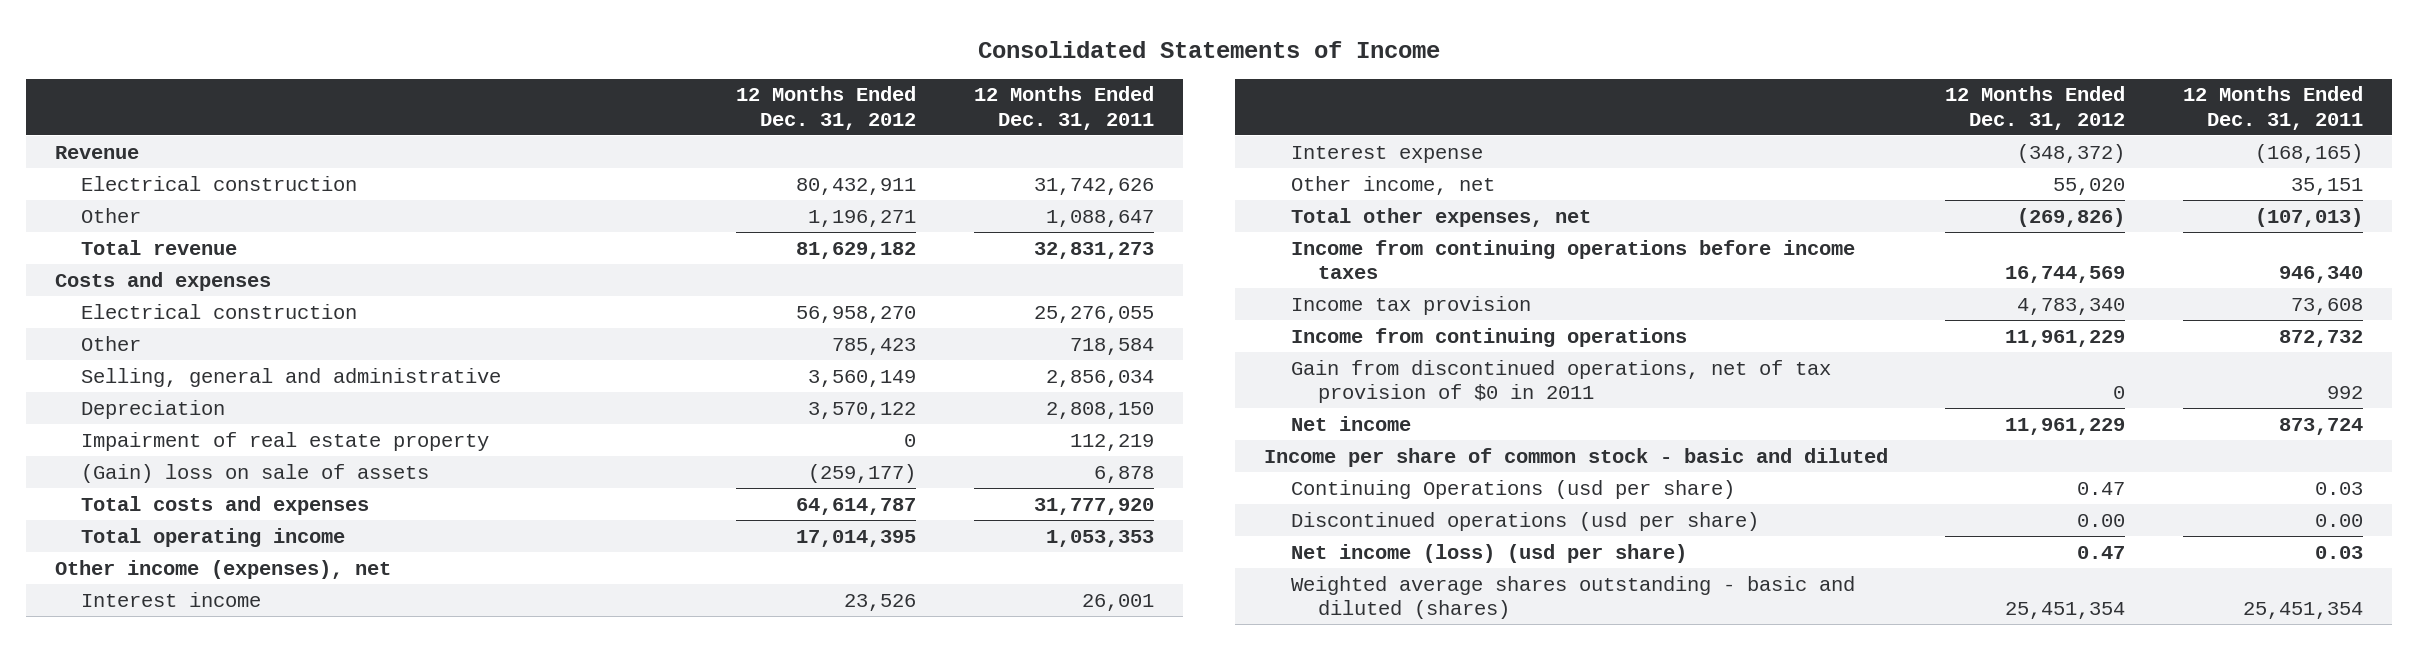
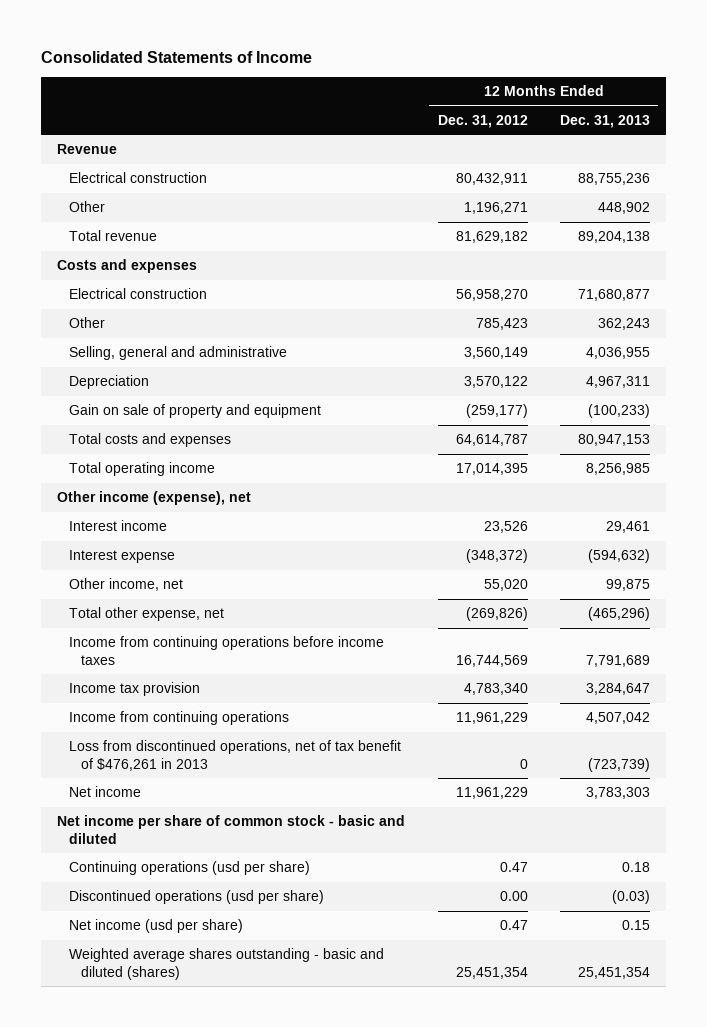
[974,86,1155,130] 12 Months Ended Dec. 31, 2011 -> none
none -> [560,114,651,128] Dec. 31, 2013
[81,431,490,451] Impairment of real estate property -> none
[81,463,430,483] (Gain) loss on sale of assets -> [69,404,322,419] Gain on sale of property and equipment
[54,559,391,579] Other income (expenses), net -> [57,491,252,506] Other income (expense), net
[1290,207,1591,227] Total other expenses, net -> [69,607,225,622] Total other expense, net
[1290,359,1831,403] Gain from discontinued operations, net of tax provision of $0 in 2011 -> [69,740,402,771] Loss from discontinued operations, net of tax benefit of $476,261 in 2013
[1263,447,1888,467] Income per share of common stock - basic and diluted -> [57,815,406,844] Net income per share of common stock - basic and diluted
[1290,479,1735,499] Continuing Operations (usd per share) -> [69,861,311,876] Continuing operations (usd per share)
[1290,543,1687,563] Net income (loss) (usd per share) -> [69,919,244,934] Net income (usd per share)

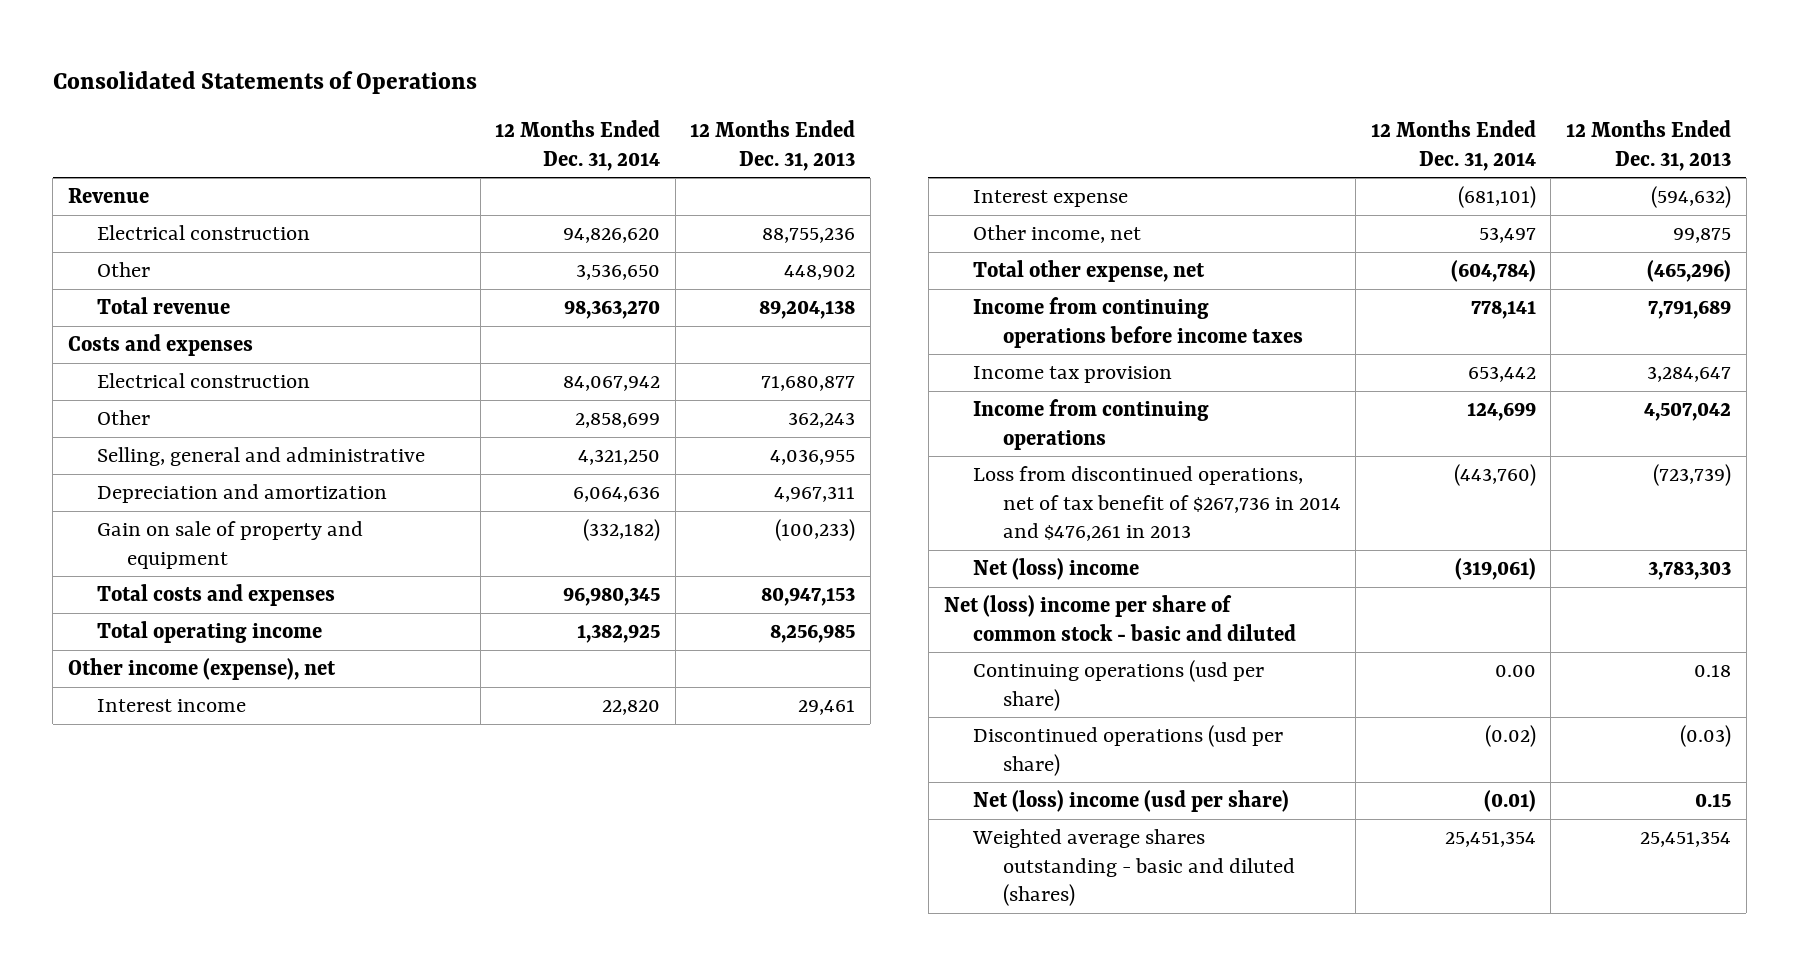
[40,50,312,63] Consolidated Statements of Income -> [52,70,477,94] Consolidated Statements of Operations
[437,114,528,128] Dec. 31, 2012 -> none
none -> [495,119,661,171] 12 Months Ended Dec. 31, 2014
[69,375,150,390] Depreciation -> [97,483,388,503] Depreciation and amortization
[69,740,402,771] Loss from discontinued operations, net of tax benefit of $476,261 in 2013 -> [973,465,1341,542] Loss from discontinued operations, net of tax benefit of $267,736 in 2014 and $476,261 in 2013
[69,786,142,798] Net income -> [973,557,1140,580] Net (loss) income
[57,815,406,844] Net income per share of common stock - basic and diluted -> [943,594,1297,641] Net (loss) income per share of common stock - basic and diluted
[69,919,244,934] Net income (usd per share) -> [973,789,1290,812] Net (loss) income (usd per share)

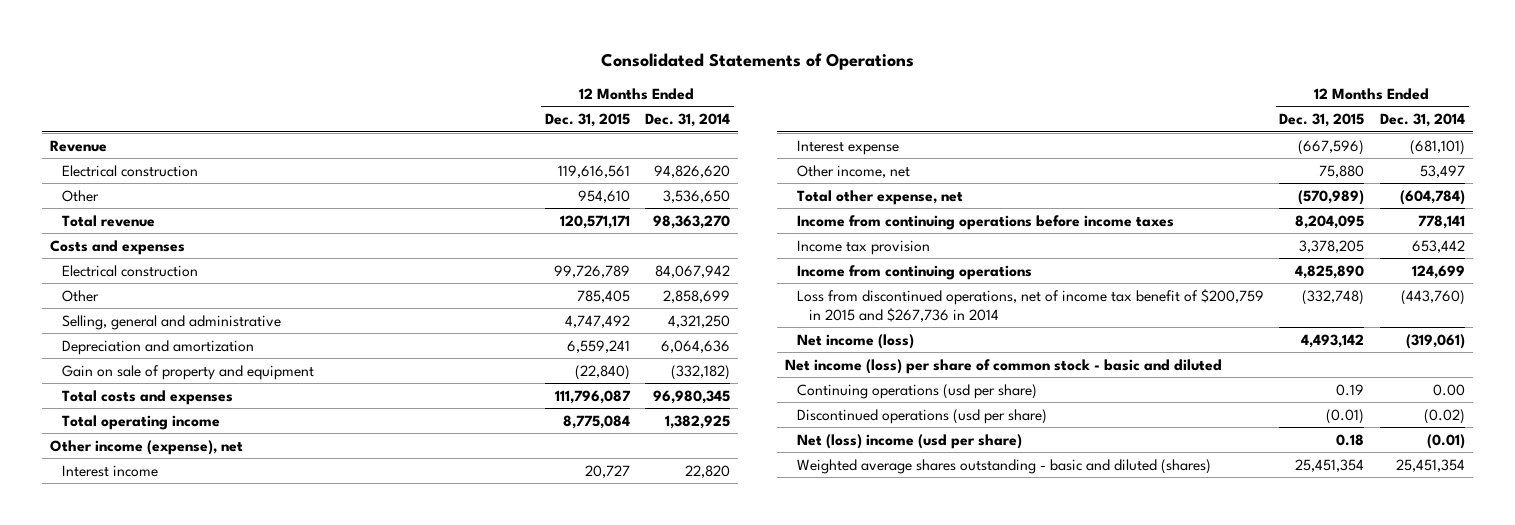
[690,119,856,171] 12 Months Ended Dec. 31, 2013 -> none
none -> [544,113,630,128] Dec. 31, 2015
[973,465,1341,542] Loss from discontinued operations, net of tax benefit of $267,736 in 2014 and $476,261 in 2013 -> [796,288,1264,322] Loss from discontinued operations, net of income tax benefit of $200,759 in 2015 and $267,736 in 2014
[973,557,1140,580] Net (loss) income -> [796,333,914,349] Net income (loss)
[943,594,1297,641] Net (loss) income per share of common stock - basic and diluted -> [784,358,1222,374] Net income (loss) per share of common stock - basic and diluted

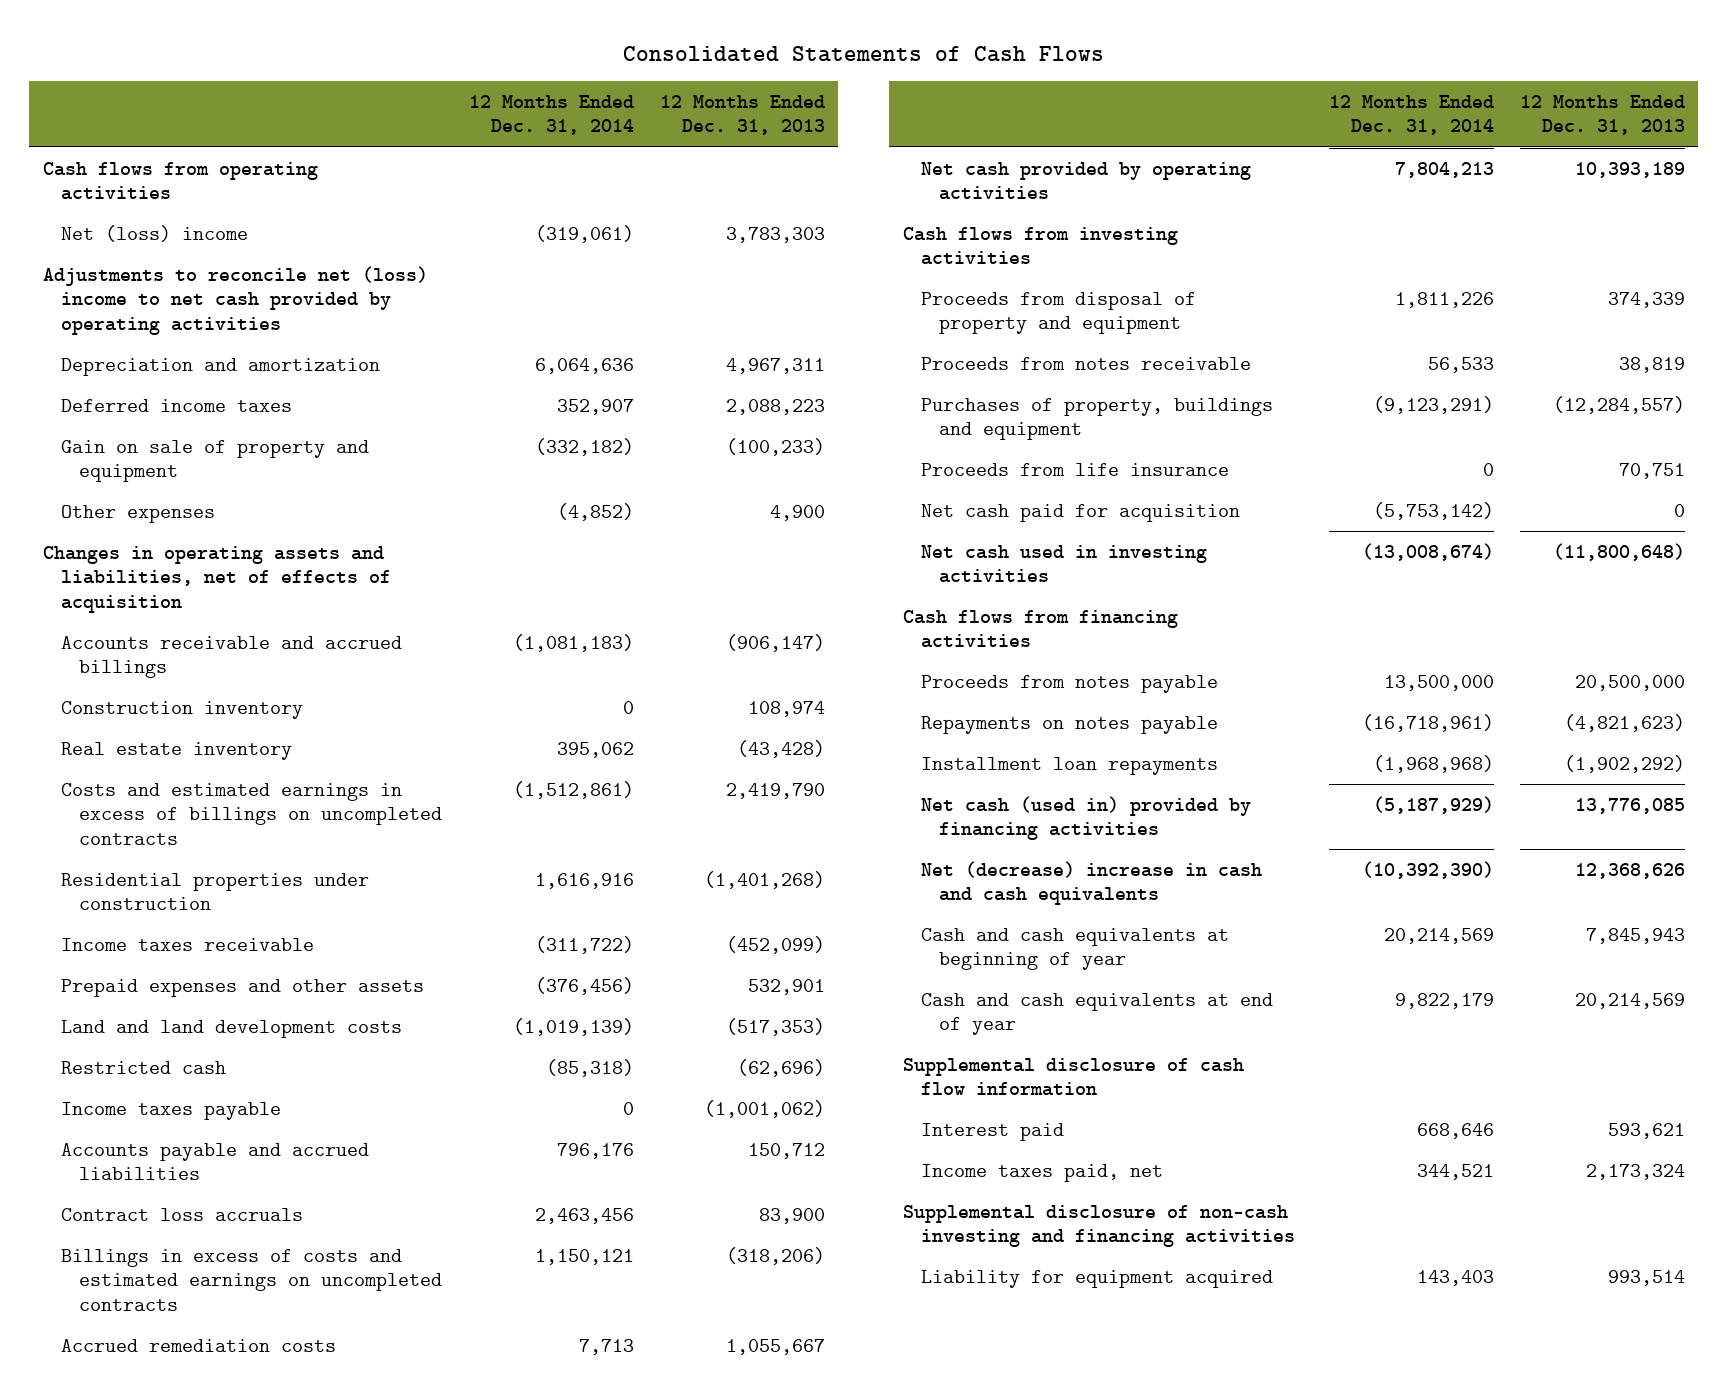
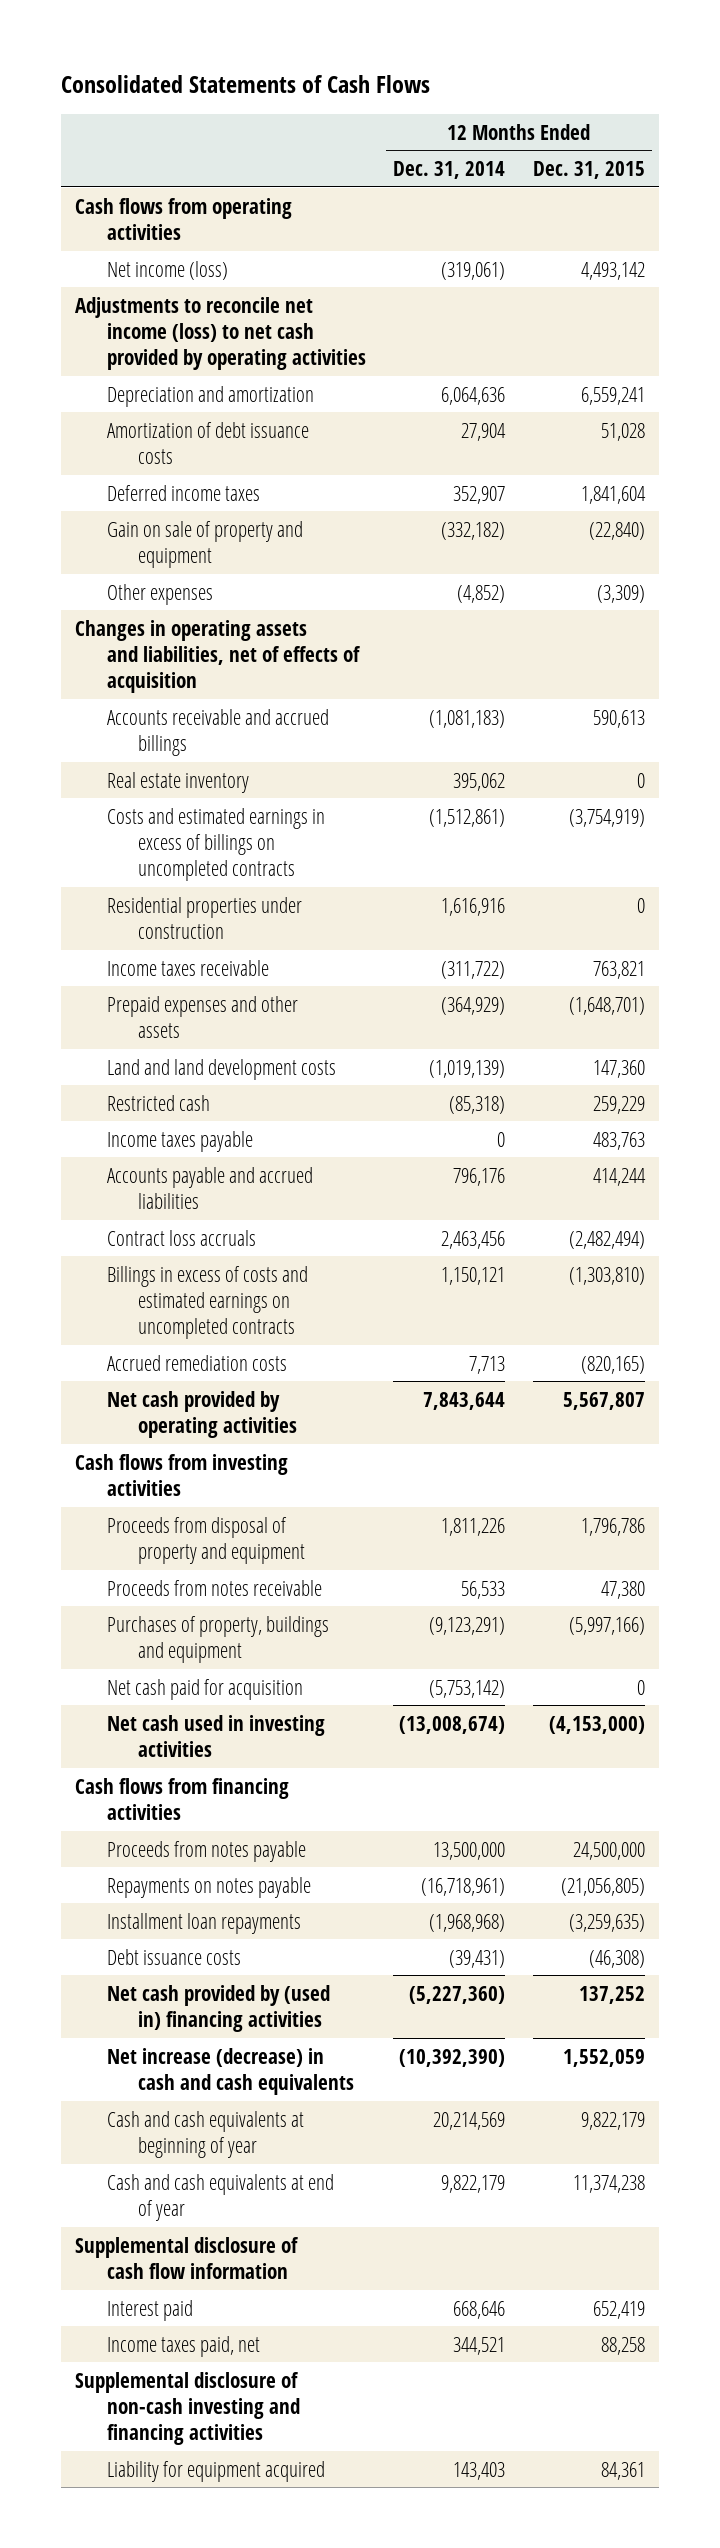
[660,94,826,136] 12 Months Ended Dec. 31, 2013 -> none
none -> [533,161,646,180] Dec. 31, 2015
[60,224,248,242] Net (loss) income -> [106,260,228,280] Net income (loss)
[42,265,428,335] Adjustments to reconcile net (loss) income to net cash provided by operating activities -> [74,296,366,371] Adjustments to reconcile net income (loss) to net cash provided by operating activities
none -> [106,421,309,464] Amortization of debt issuance costs
[60,700,303,719] Construction inventory -> none
[534,976,634,995] (376,456) -> [441,996,506,1015] (364,929)
[1394,161,1494,178] 7,804,213 -> [423,1391,506,1410] 7,843,644
[920,462,1229,476] Proceeds from life insurance -> none
none -> [106,1948,241,1965] Debt issuance costs
[920,795,1251,841] Net cash (used in) provided by financing activities -> [106,1984,330,2032] Net cash provided by (used in) financing activities
[1372,795,1494,814] (5,187,929) -> [409,1985,506,2004] (5,227,360)
[920,860,1262,906] Net (decrease) increase in cash and cash equivalents -> [106,2047,355,2095] Net increase (decrease) in cash and cash equivalents

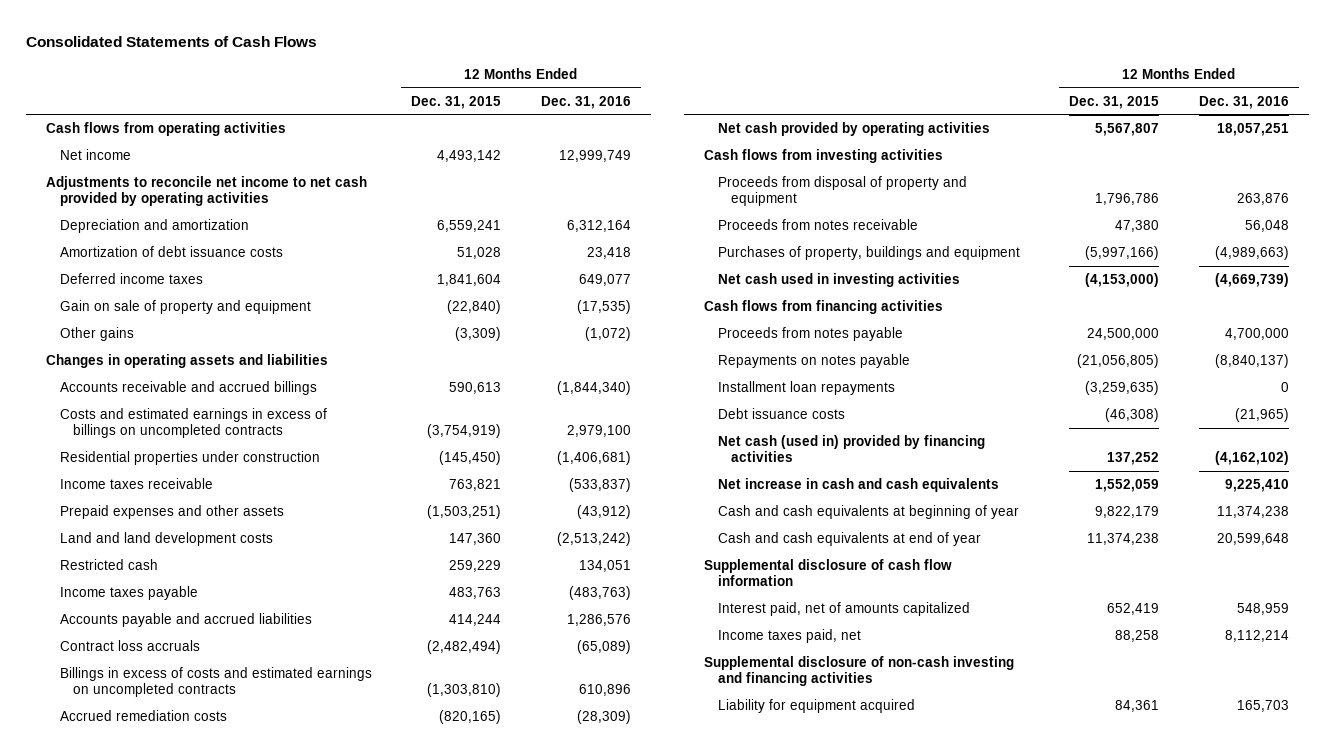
[393,161,506,180] Dec. 31, 2014 -> none
none -> [540,95,631,109] Dec. 31, 2016
[106,260,228,280] Net income (loss) -> [59,149,131,161] Net income
[74,296,366,371] Adjustments to reconcile net income (loss) to net cash provided by operating activities -> [46,176,368,207] Adjustments to reconcile net income to net cash provided by operating activities
[106,583,213,605] Other expenses -> [59,327,134,342] Other gains
[74,619,361,694] Changes in operating assets and liabilities, net of effects of acquisition -> [46,354,329,369] Changes in operating assets and liabilities
[106,771,249,793] Real estate inventory -> none
[637,897,646,913] 0 -> [439,451,502,466] (145,450)
[569,996,646,1015] (1,648,701) -> [427,505,502,520] (1,503,251)
[106,1678,303,1700] Net cash paid for acquisition -> none
[106,1984,330,2032] Net cash provided by (used in) financing activities -> [717,435,985,463] Net cash (used in) provided by financing activities
[106,2047,355,2095] Net increase (decrease) in cash and cash equivalents -> [717,478,999,493] Net increase in cash and cash equivalents
[106,2299,193,2321] Interest paid -> [717,602,970,617] Interest paid, net of amounts capitalized

